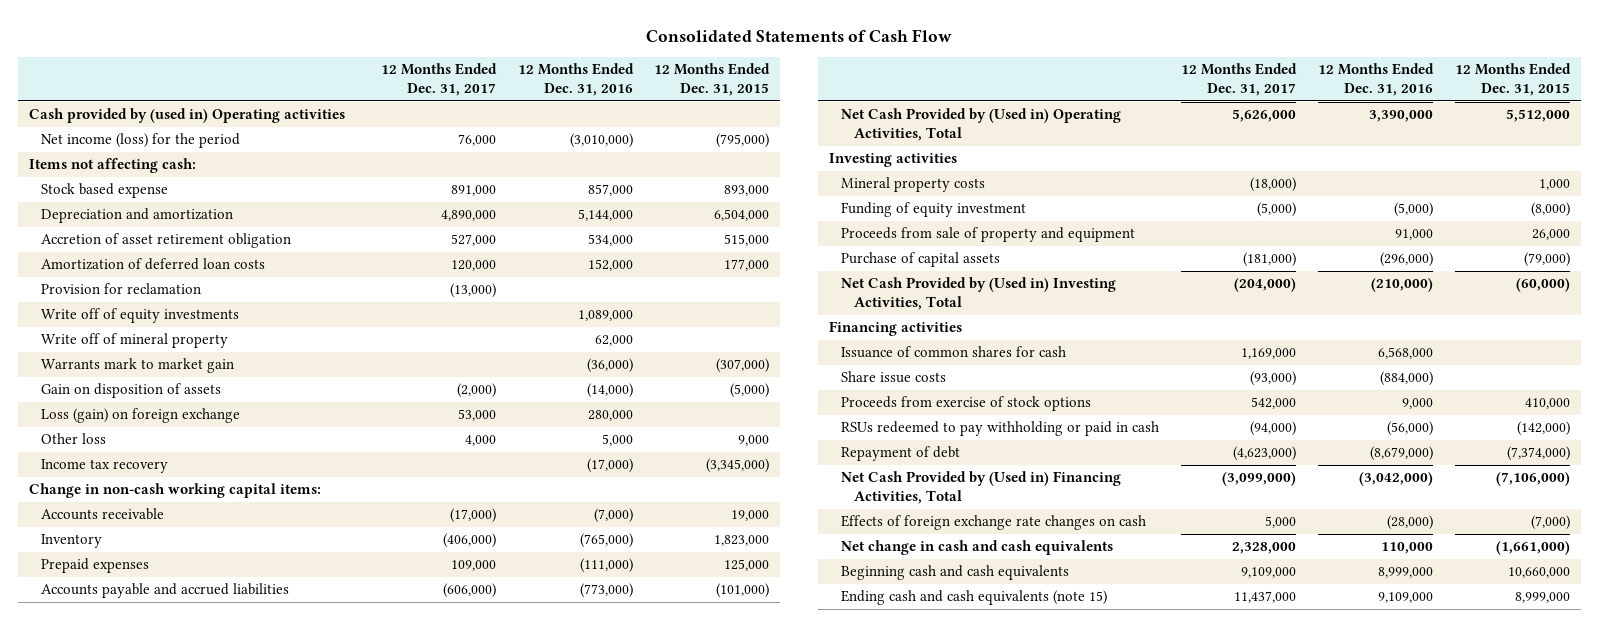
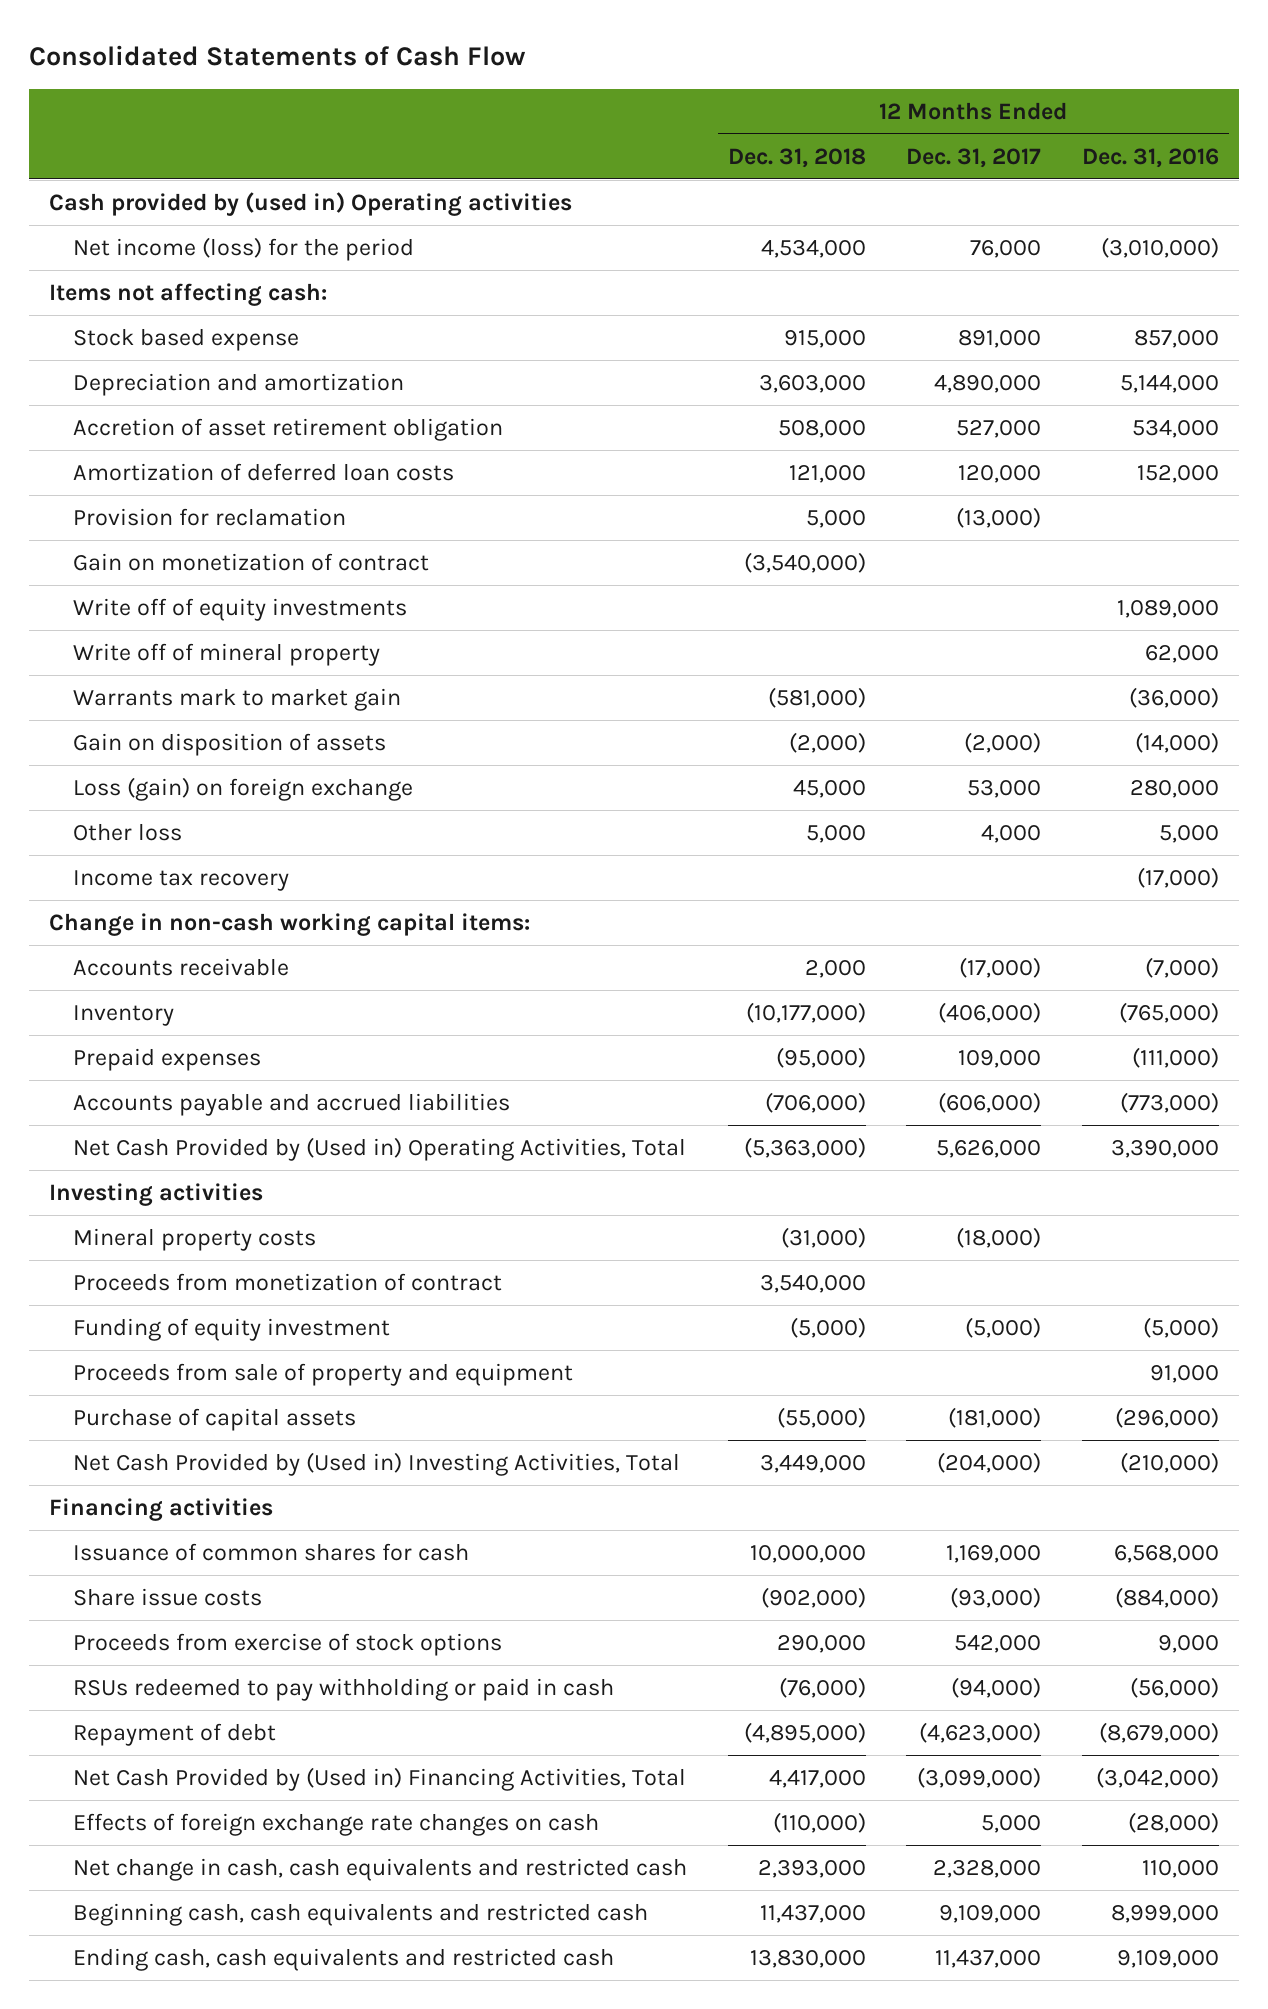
[654,63,771,97] 12 Months Ended Dec. 31, 2015 -> none
none -> [727,147,866,168] Dec. 31, 2018
none -> [73,552,430,571] Gain on monetization of contract
none -> [73,1272,503,1291] Proceeds from monetization of contract
[841,540,1114,556] Net change in cash and cash equivalents -> [73,1857,688,1881] Net change in cash, cash equivalents and restricted cash
[841,565,1070,581] Beginning cash and cash equivalents -> [73,1902,649,1926] Beginning cash, cash equivalents and restricted cash
[841,590,1108,606] Ending cash and cash equivalents (note 15) -> [73,1947,615,1971] Ending cash, cash equivalents and restricted cash

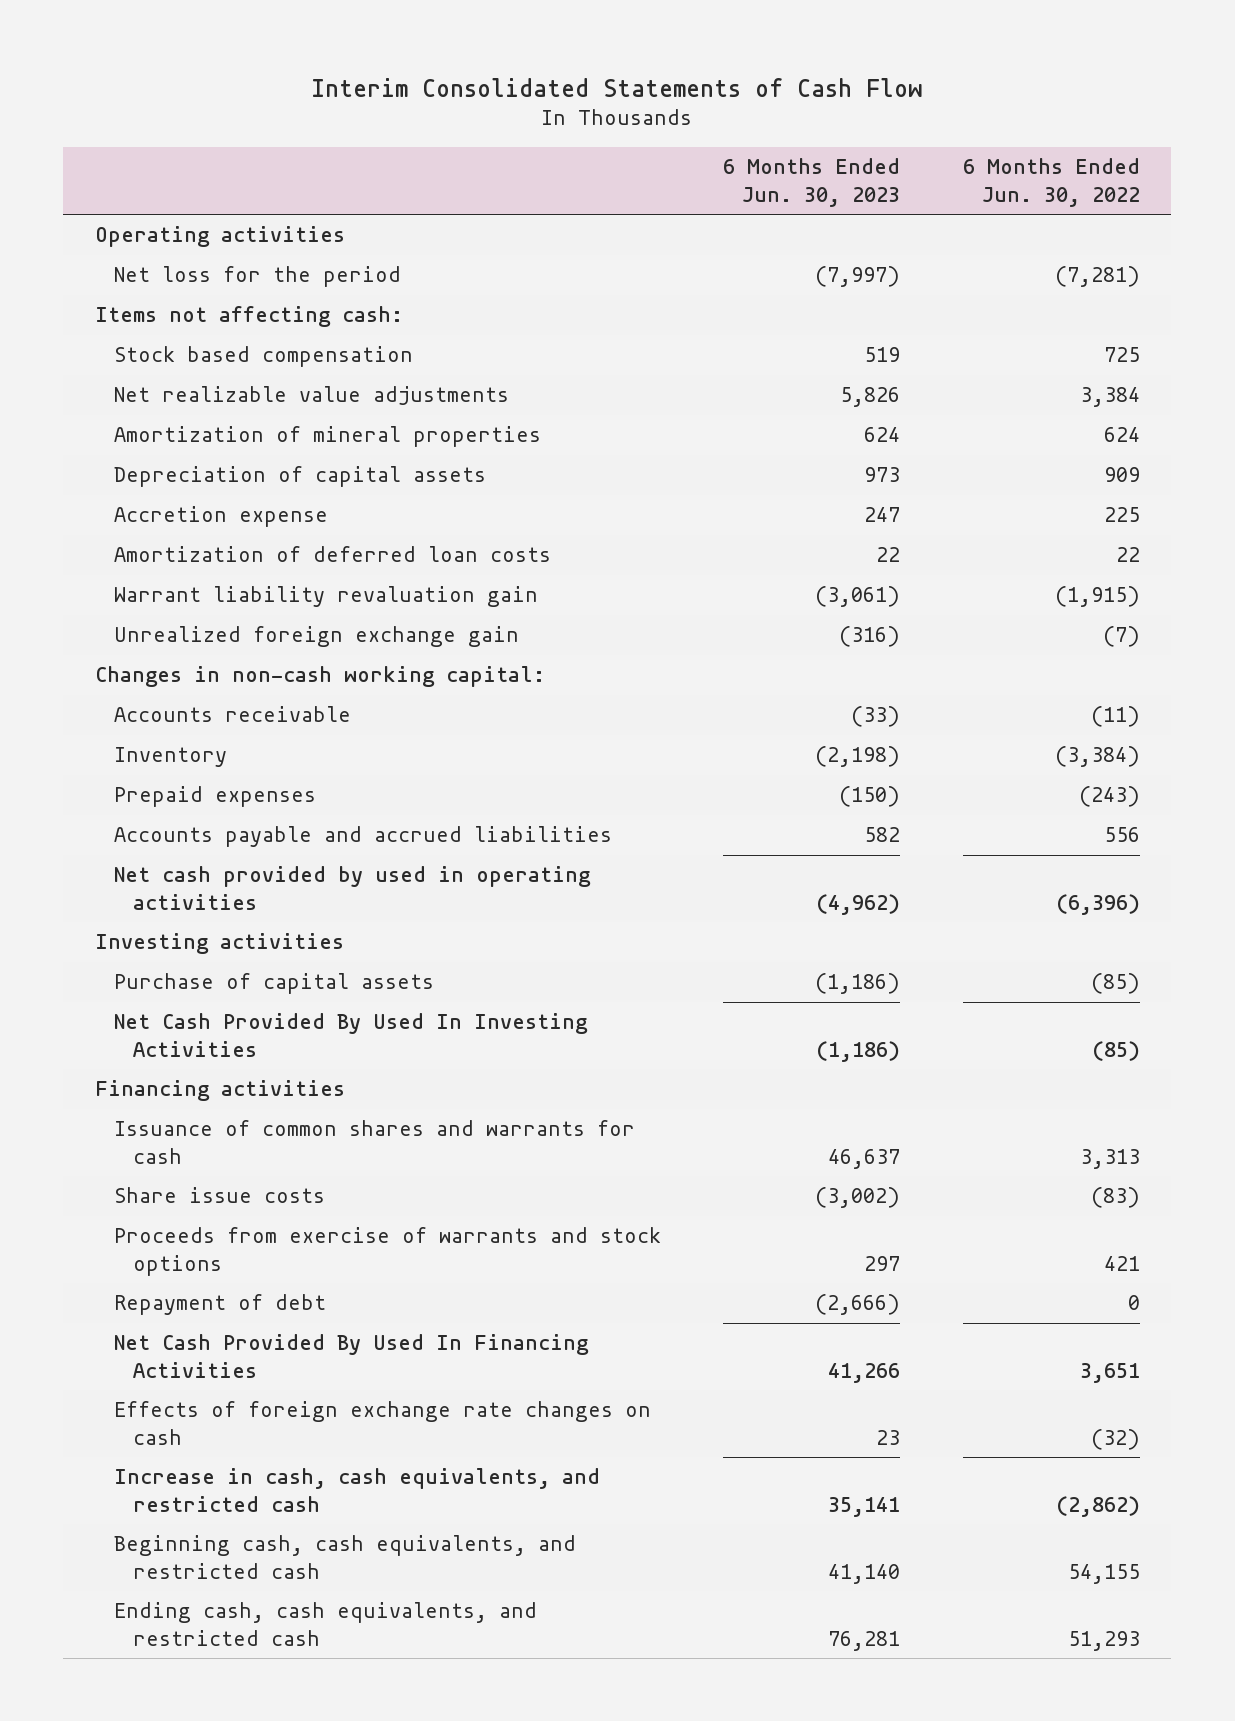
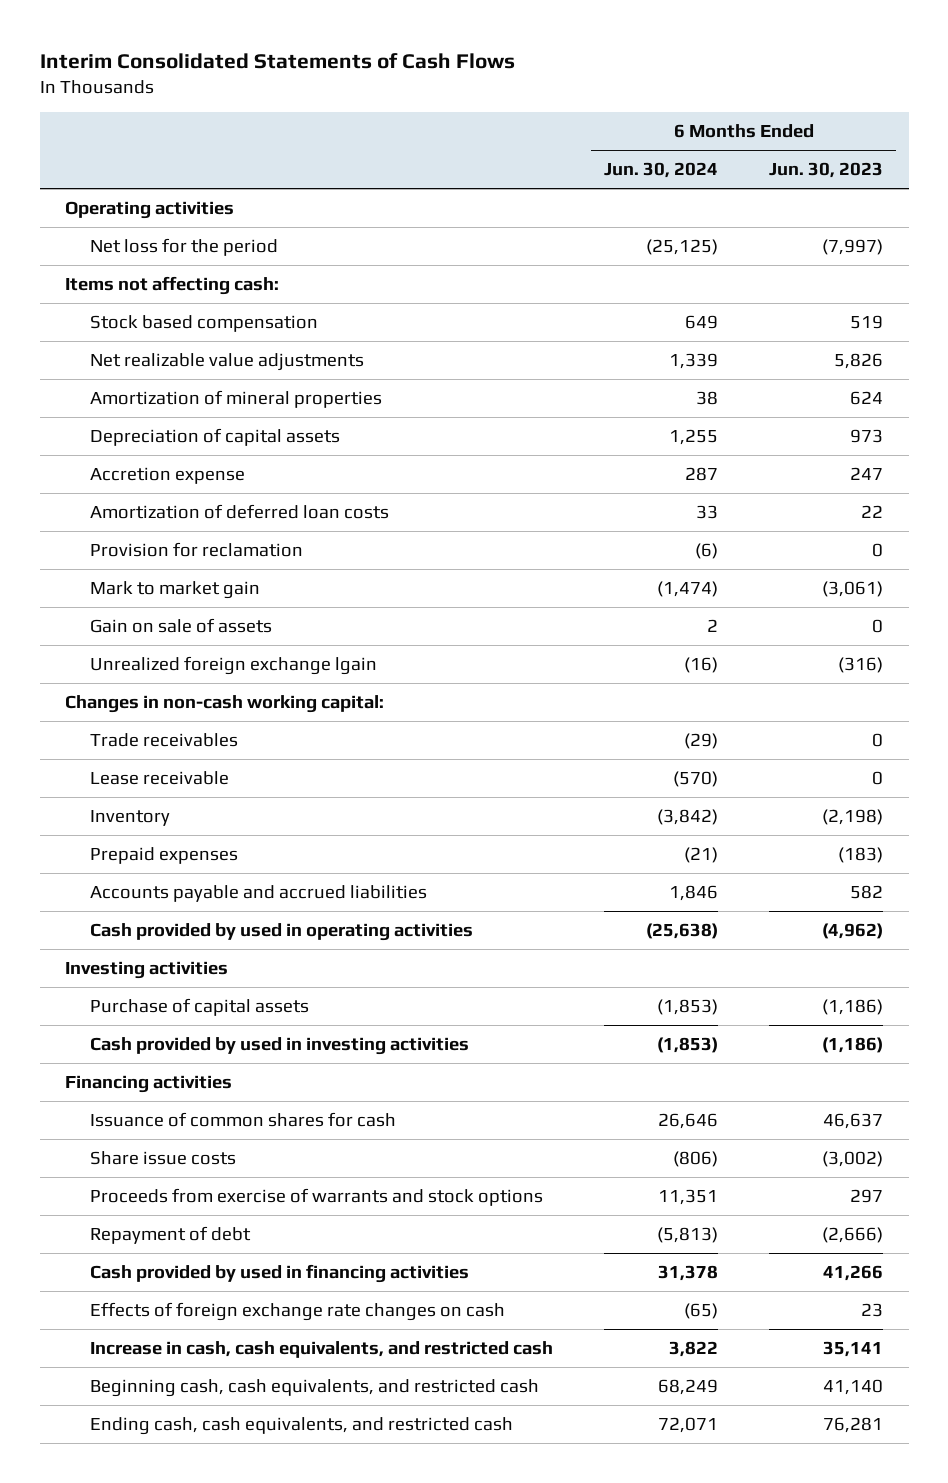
[311,77,923,97] Interim Consolidated Statements of Cash Flow -> [39,53,515,70] Interim Consolidated Statements of Cash Flows
[962,158,1140,207] 6 Months Ended Jun. 30, 2022 -> none
none -> [604,162,719,179] Jun. 30, 2024
none -> [90,542,304,558] Provision for reclamation
[113,586,538,608] Warrant liability revaluation gain -> [90,581,261,600] Mark to market gain
none -> [90,618,273,634] Gain on sale of assets
[113,626,519,648] Unrealized foreign exchange gain -> [90,656,378,676] Unrealized foreign exchange lgain
[113,706,351,723] Accounts receivable -> none
none -> [90,733,239,748] Trade receivables
none -> [90,771,230,786] Lease receivable
[839,786,901,808] (150) -> [838,847,884,864] (183)
[113,866,591,910] Net cash provided by used in operating activities -> [90,923,474,942] Cash provided by used in operating activities
[113,1013,588,1057] Net Cash Provided By Used In Investing Activities -> [90,1037,470,1056] Cash provided by used in investing activities
[113,1120,635,1164] Issuance of common shares and warrants for cash -> [90,1112,397,1128] Issuance of common shares for cash
[113,1334,589,1378] Net Cash Provided By Used In Financing Activities -> [90,1264,470,1284] Cash provided by used in financing activities

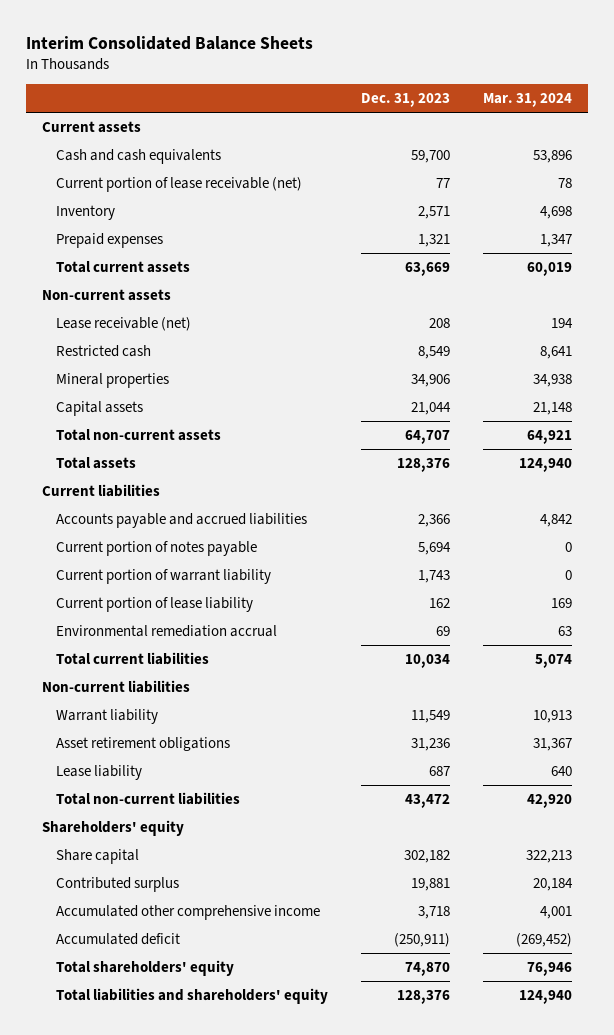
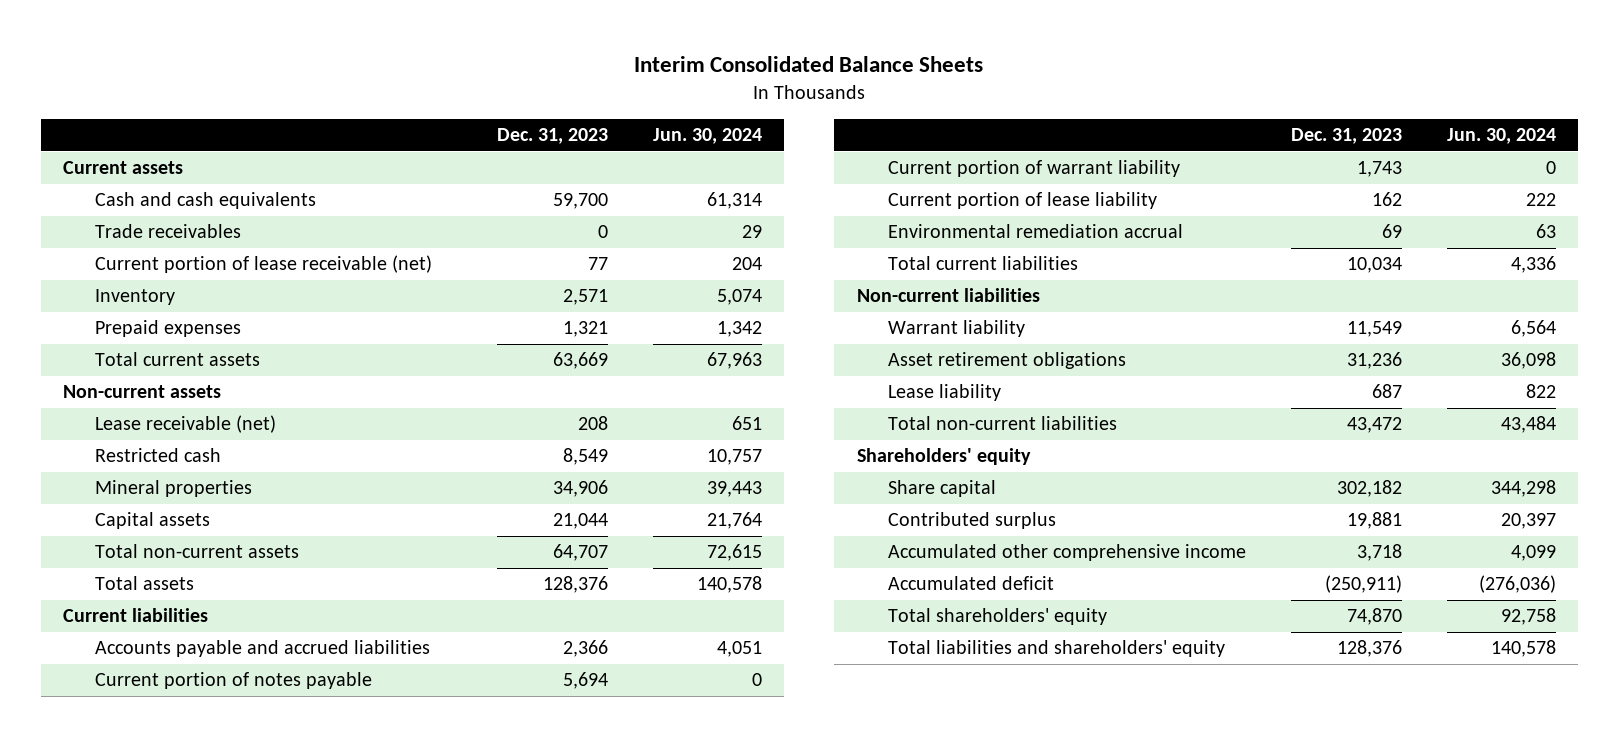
[482,93,572,108] Mar. 31, 2024 -> none
none -> [653,128,763,145] Jun. 30, 2024
none -> [94,224,241,239] Trade receivables

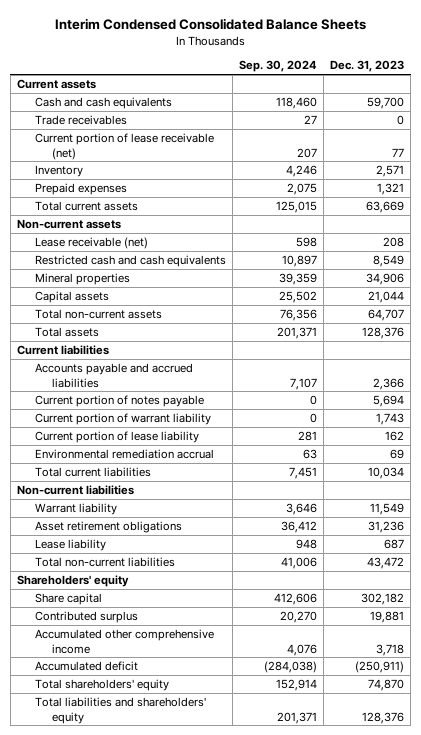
[634,55,984,72] Interim Consolidated Balance Sheets -> [54,17,366,30] Interim Condensed Consolidated Balance Sheets
[653,128,763,145] Jun. 30, 2024 -> none
none -> [238,60,317,73] Sep. 30, 2024
[94,448,221,463] Restricted cash -> [34,255,226,268] Restricted cash and cash equivalents

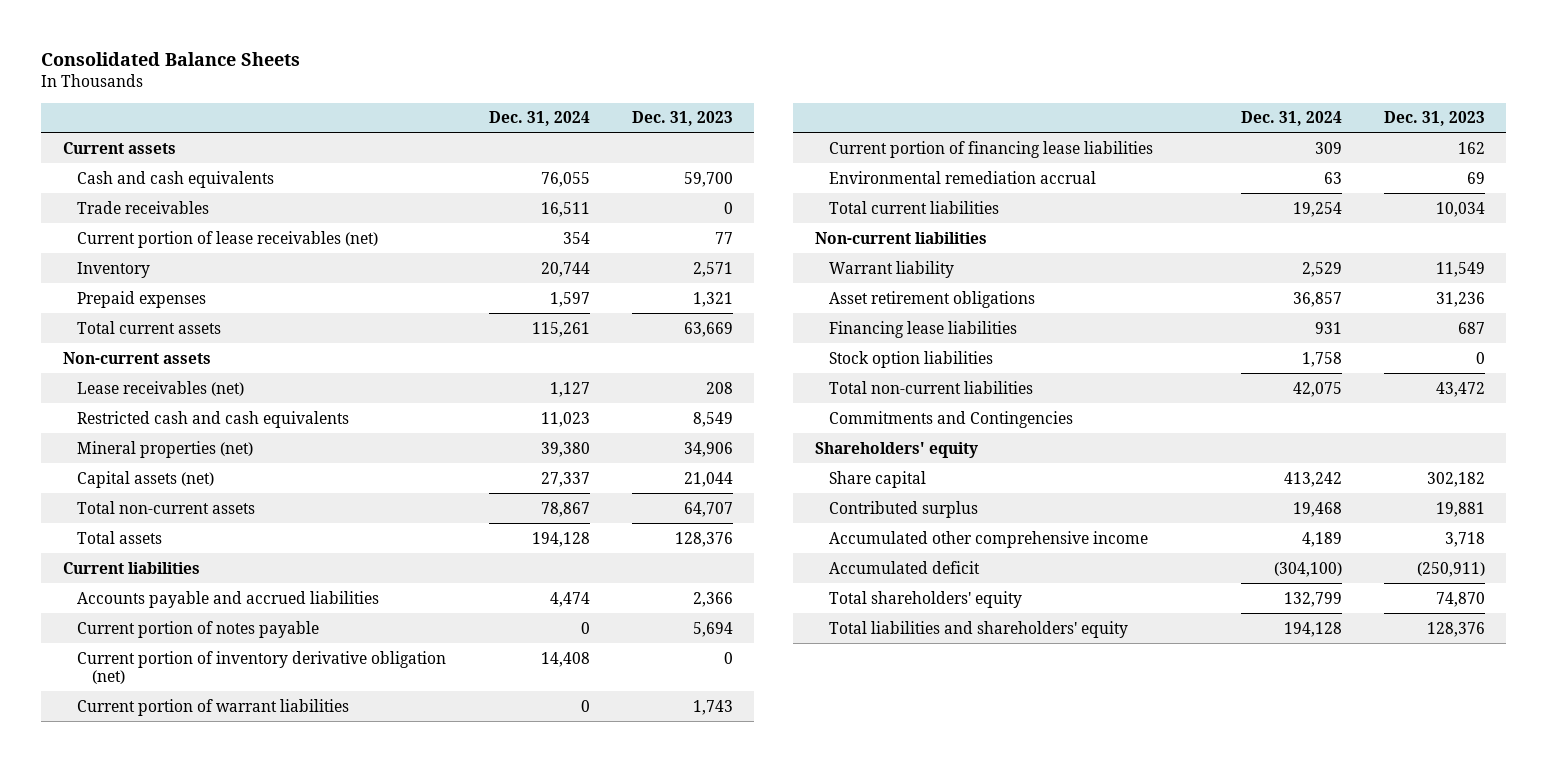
[54,17,366,30] Interim Condensed Consolidated Balance Sheets -> [41,51,301,66] Consolidated Balance Sheets
[238,60,317,73] Sep. 30, 2024 -> none
none -> [488,111,590,127] Dec. 31, 2024
[34,133,214,160] Current portion of lease receivable (net) -> [77,230,379,248] Current portion of lease receivables (net)
[34,237,148,250] Lease receivable (net) -> [77,380,245,396] Lease receivables (net)
[34,273,130,286] Mineral properties -> [77,440,254,458] Mineral properties (net)
[34,291,109,304] Capital assets -> [77,470,215,488] Capital assets (net)
none -> [77,650,447,685] Current portion of inventory derivative obligation (net)
[34,413,211,426] Current portion of warrant liability -> [77,698,350,716] Current portion of warrant liabilities
[34,431,199,444] Current portion of lease liability -> [829,140,1154,158] Current portion of financing lease liabilities
[34,539,106,552] Lease liability -> [829,320,1018,338] Financing lease liabilities
none -> [829,350,994,368] Stock option liabilities
none -> [829,410,1074,428] Commitments and Contingencies

